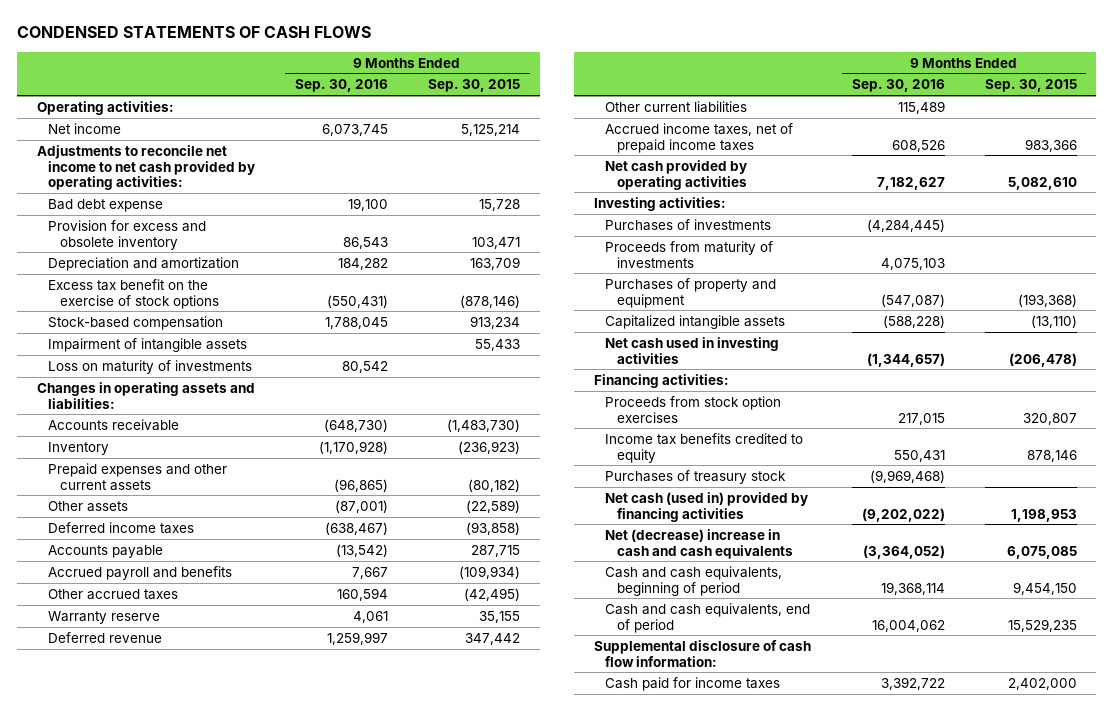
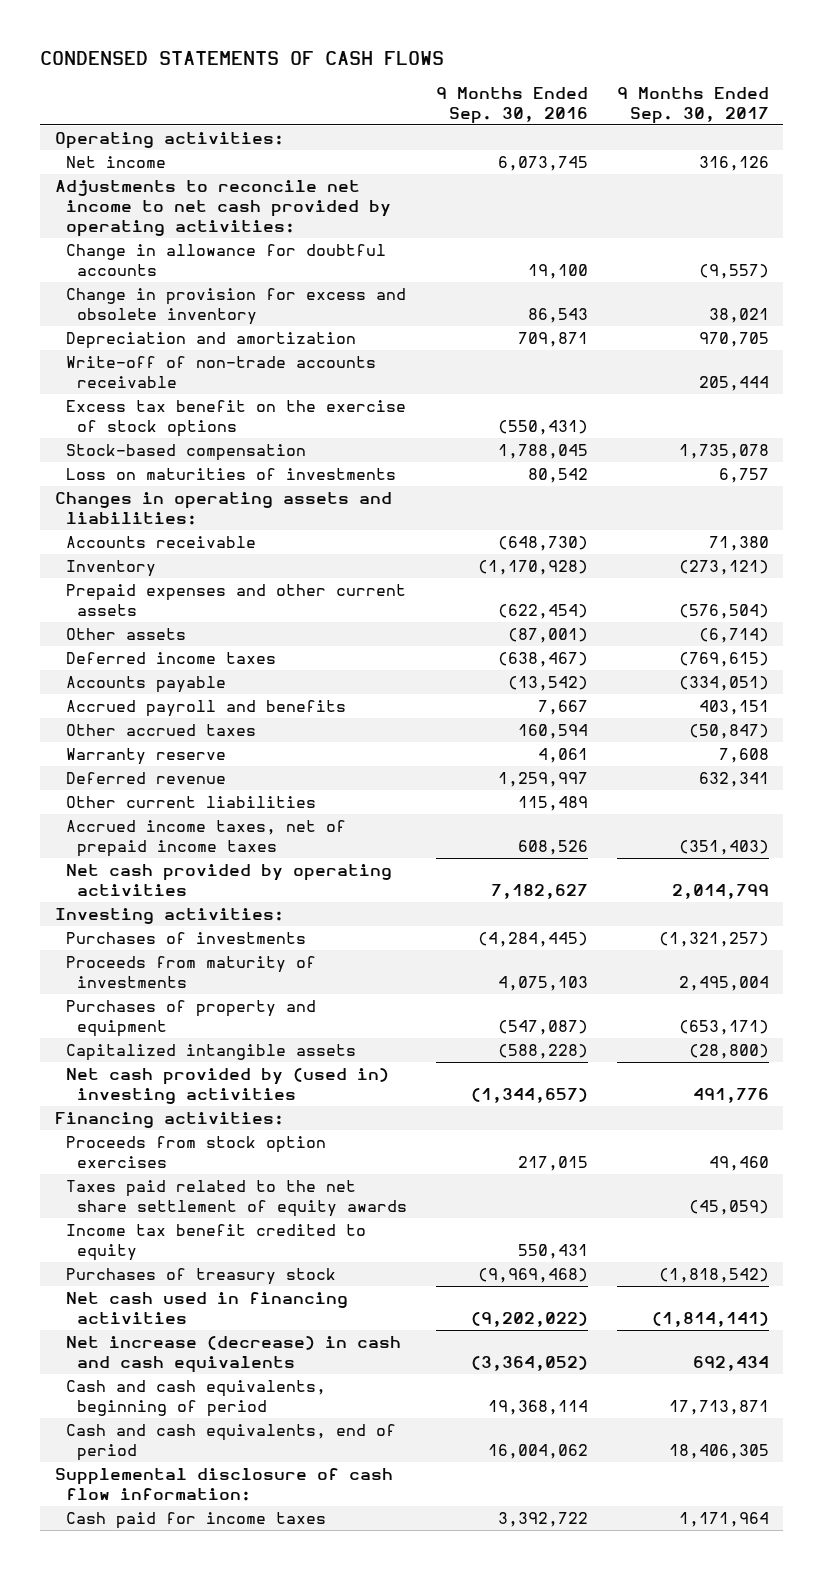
[427,79,520,93] Sep. 30, 2015 -> none
none -> [616,86,769,124] 9 Months Ended Sep. 30, 2017
[48,198,164,212] Bad debt expense -> [66,244,387,276] Change in allowance for doubtful accounts
[48,219,207,250] Provision for excess and obsolete inventory -> [66,288,407,325] Change in provision for excess and obsolete inventory
[338,257,389,270] 184,282 -> [518,332,589,348] 709,871
none -> [66,356,377,388] Write-off of non-trade accounts receivable
[48,337,248,352] Impairment of intangible assets -> none
[48,359,253,374] Loss on maturity of investments -> [66,468,397,481] Loss on maturities of investments
[334,478,389,492] (96,865) -> [498,603,589,619] (622,454)
[605,336,780,364] Net cash used in investing activities -> [66,1068,390,1104] Net cash provided by (used in) investing activities
none -> [66,1180,408,1217] Taxes paid related to the net share settlement of equity awards
[605,432,804,463] Income tax benefits credited to equity -> [66,1224,367,1261] Income tax benefit credited to equity
[605,491,809,522] Net cash (used in) provided by financing activities -> [66,1292,349,1324] Net cash used in financing activities
[605,528,793,559] Net (decrease) increase in cash and cash equivalents -> [66,1336,402,1373] Net increase (decrease) in cash and cash equivalents

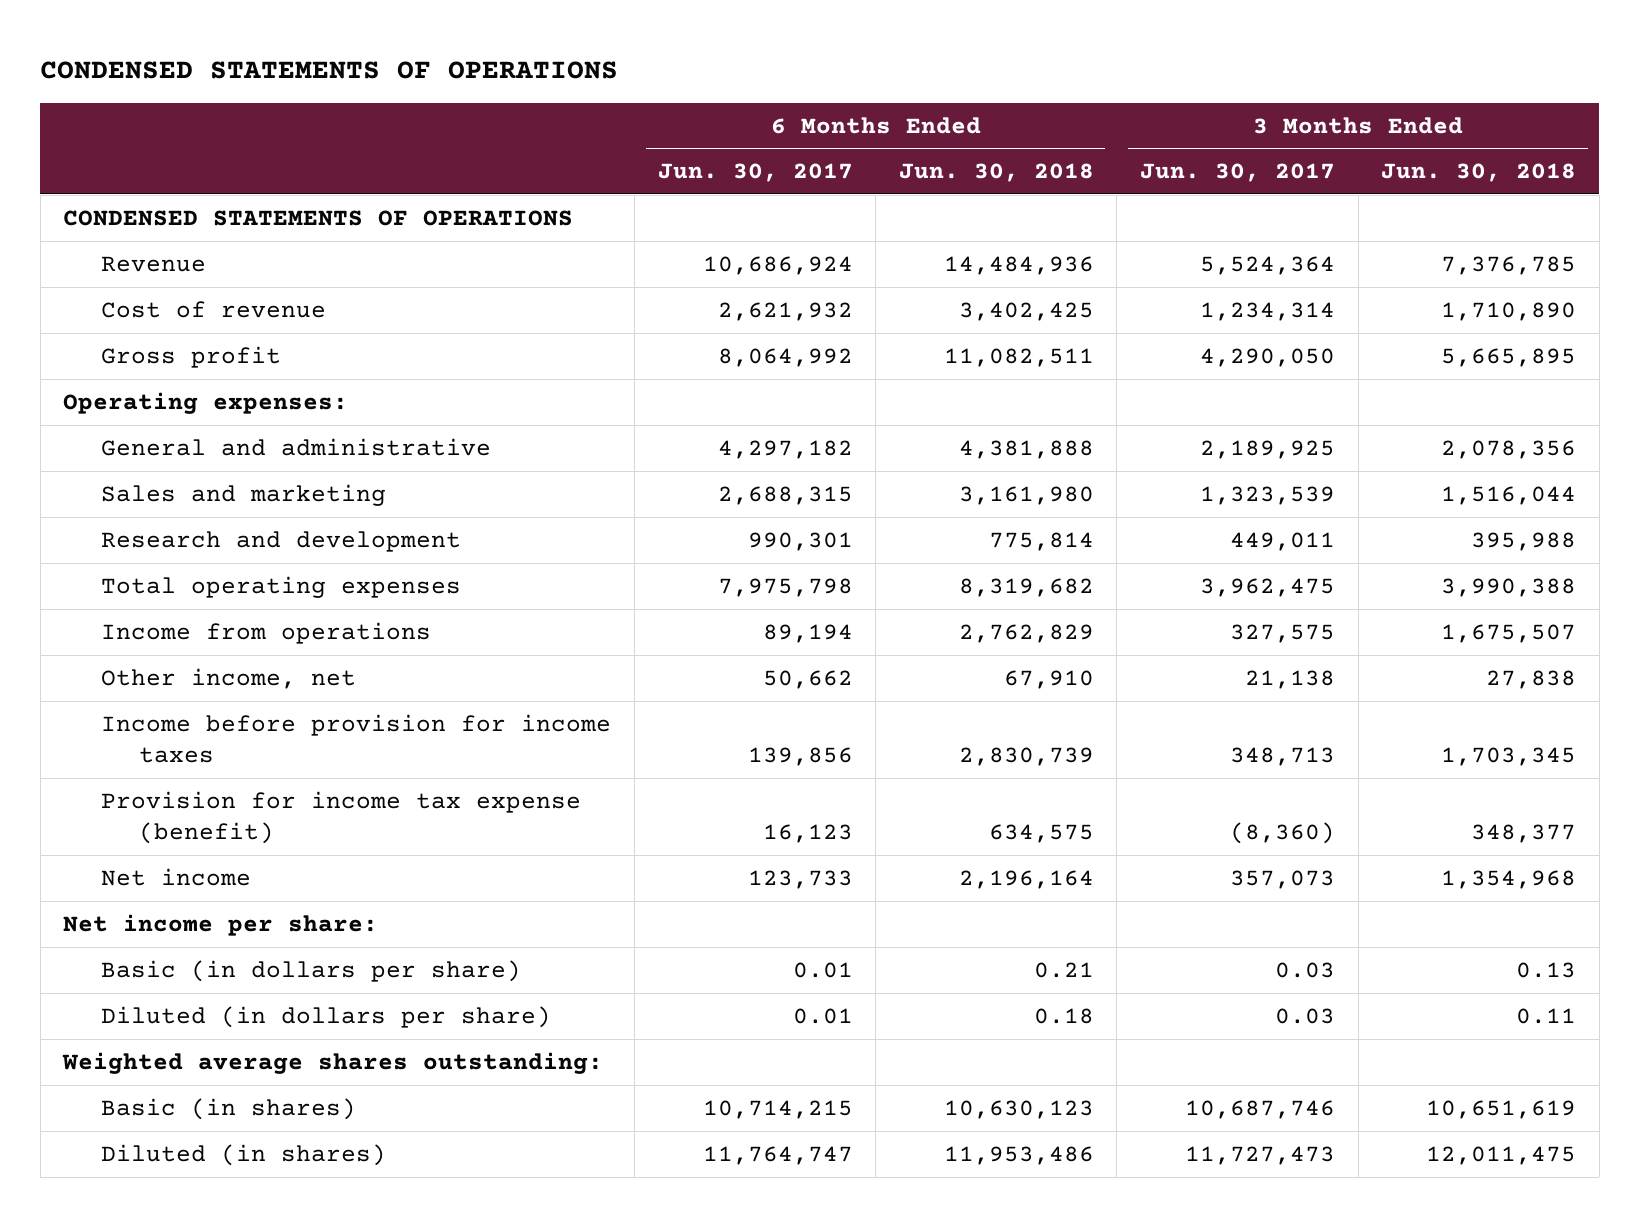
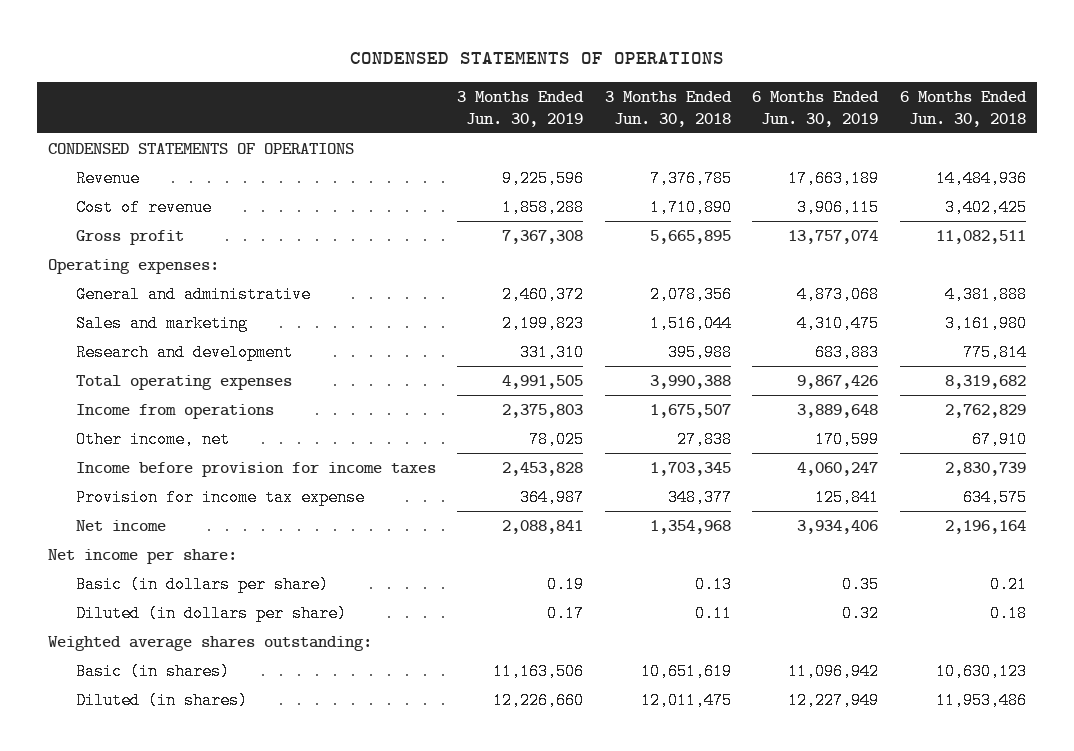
[657,163,853,183] Jun. 30, 2017 -> none
[1140,163,1336,183] Jun. 30, 2017 -> none
none -> [457,90,585,127] 3 Months Ended Jun. 30, 2019
none -> [752,90,880,127] 6 Months Ended Jun. 30, 2019
[101,790,582,844] Provision for income tax expense (benefit) -> [75,488,365,506] Provision for income tax expense

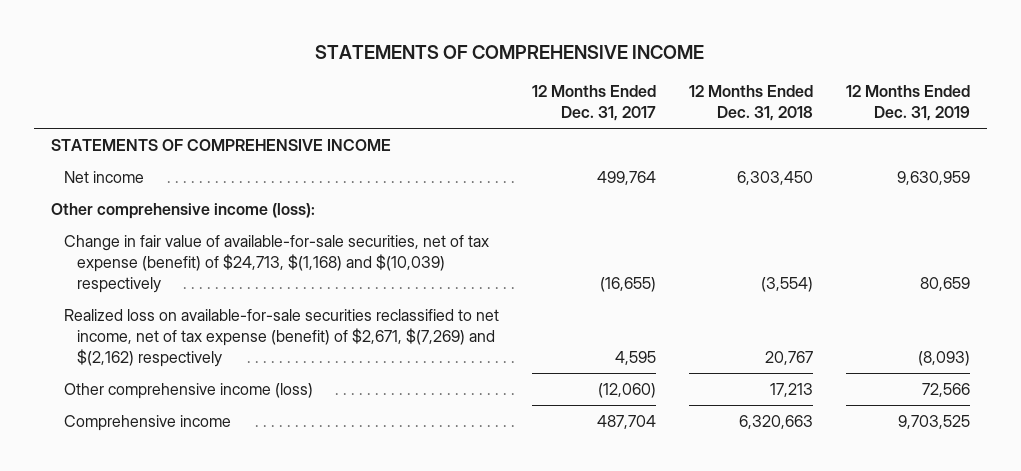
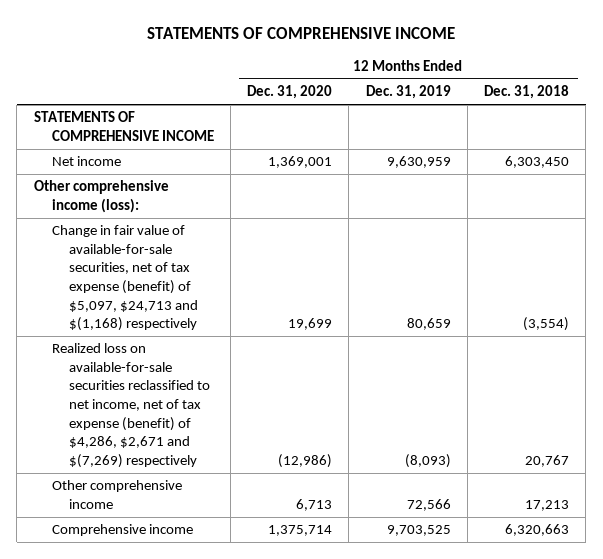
[531,85,656,121] 12 Months Ended Dec. 31, 2017 -> none
none -> [247,85,333,100] Dec. 31, 2020
[63,234,489,293] Change in fair value of available-for-sale securities, net of tax expense (benefit) of $24,713, $(1,168) and $(10,039) respectively -> [51,225,199,332] Change in fair value of available-for-sale securities, net of tax expense (benefit) of $5,097, $24,713 and $(1,168) respectively
[63,308,499,367] Realized loss on available-for-sale securities reclassified to net income, net of tax expense (benefit) of $2,671, $(7,269) and $(2,162) respectively -> [51,343,211,468] Realized loss on available-for-sale securities reclassified to net income, net of tax expense (benefit) of $4,286, $2,671 and $(7,269) respectively
[63,382,313,399] Other comprehensive income (loss) -> [51,480,182,509] Other comprehensive income

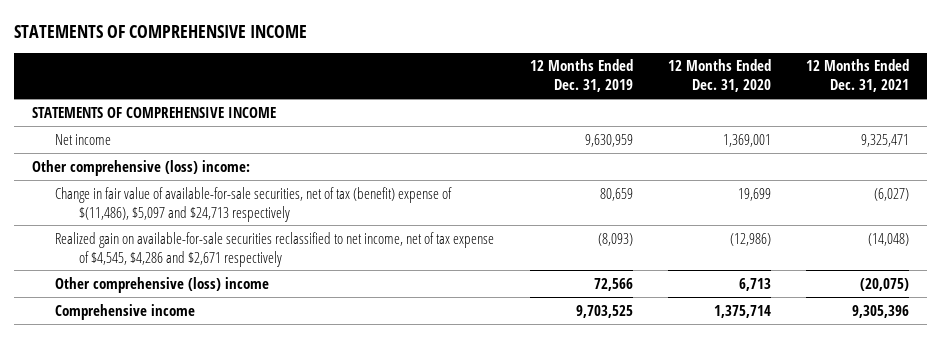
[484,85,570,100] Dec. 31, 2018 -> none
none -> [806,59,910,93] 12 Months Ended Dec. 31, 2021
[33,180,169,213] Other comprehensive income (loss): -> [31,159,250,176] Other comprehensive (loss) income:
[51,225,199,332] Change in fair value of available-for-sale securities, net of tax expense (benefit) of $5,097, $24,713 and $(1,168) respectively -> [55,186,453,222] Change in fair value of available-for-sale securities, net of tax (benefit) expense of $(11,486), $5,097 and $24,713 respectively
[51,343,211,468] Realized loss on available-for-sale securities reclassified to net income, net of tax expense (benefit) of $4,286, $2,671 and $(7,269) respectively -> [55,231,495,267] Realized gain on available-for-sale securities reclassified to net income, net of tax expense of $4,545, $4,286 and $2,671 respectively
[51,480,182,509] Other comprehensive income -> [55,276,270,293] Other comprehensive (loss) income

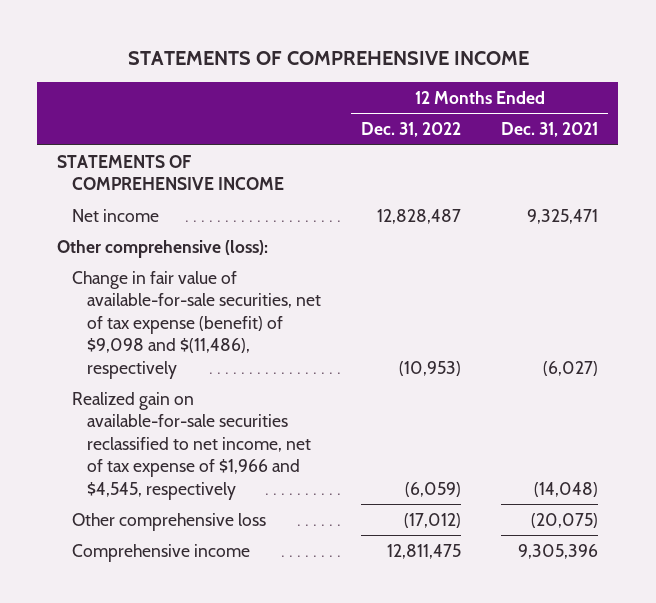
[529,59,633,93] 12 Months Ended Dec. 31, 2019 -> none
[667,59,771,93] 12 Months Ended Dec. 31, 2020 -> none
none -> [361,122,462,138] Dec. 31, 2022
[31,159,250,176] Other comprehensive (loss) income: -> [57,239,269,258] Other comprehensive (loss):
[55,186,453,222] Change in fair value of available-for-sale securities, net of tax (benefit) expense of $(11,486), $5,097 and $24,713 respectively -> [72,270,322,379] Change in fair value of available-for-sale securities, net of tax expense (benefit) of $9,098 and $(11,486), respectively
[55,231,495,267] Realized gain on available-for-sale securities reclassified to net income, net of tax expense of $4,545, $4,286 and $2,671 respectively -> [72,391,312,500] Realized gain on available-for-sale securities reclassified to net income, net of tax expense of $1,966 and $4,545, respectively
[55,276,270,293] Other comprehensive (loss) income -> [72,512,267,531] Other comprehensive loss

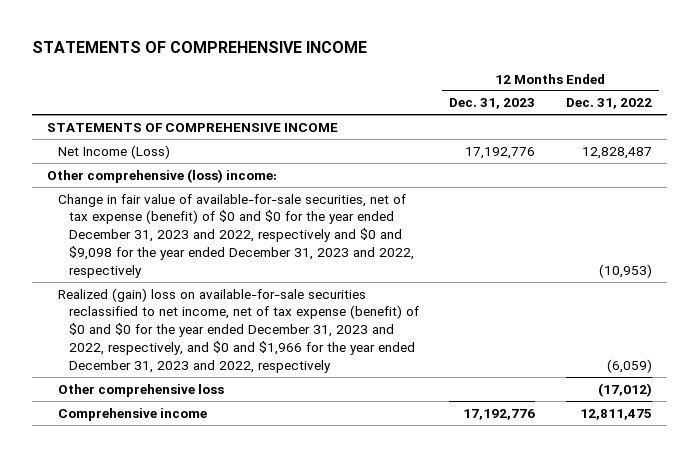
[501,122,599,138] Dec. 31, 2021 -> none
none -> [449,98,536,110] Dec. 31, 2023
[72,208,160,222] Net income -> [58,144,171,159] Net Income (Loss)
[57,239,269,258] Other comprehensive (loss): -> [47,168,278,183] Other comprehensive (loss) income:
[72,270,322,379] Change in fair value of available-for-sale securities, net of tax expense (benefit) of $9,098 and $(11,486), respectively -> [58,193,414,278] Change in fair value of available-for-sale securities, net of tax expense (benefit) of $0 and $0 for the year ended December 31, 2023 and 2022, respectively and $0 and $9,098 for the year ended December 31, 2023 and 2022, respectively
[72,391,312,500] Realized gain on available-for-sale securities reclassified to net income, net of tax expense of $1,966 and $4,545, respectively -> [58,287,419,373] Realized (gain) loss on available-for-sale securities reclassified to net income, net of tax expense (benefit) of $0 and $0 for the year ended December 31, 2023 and 2022, respectively, and $0 and $1,966 for the year ended December 31, 2023 and 2022, respectively

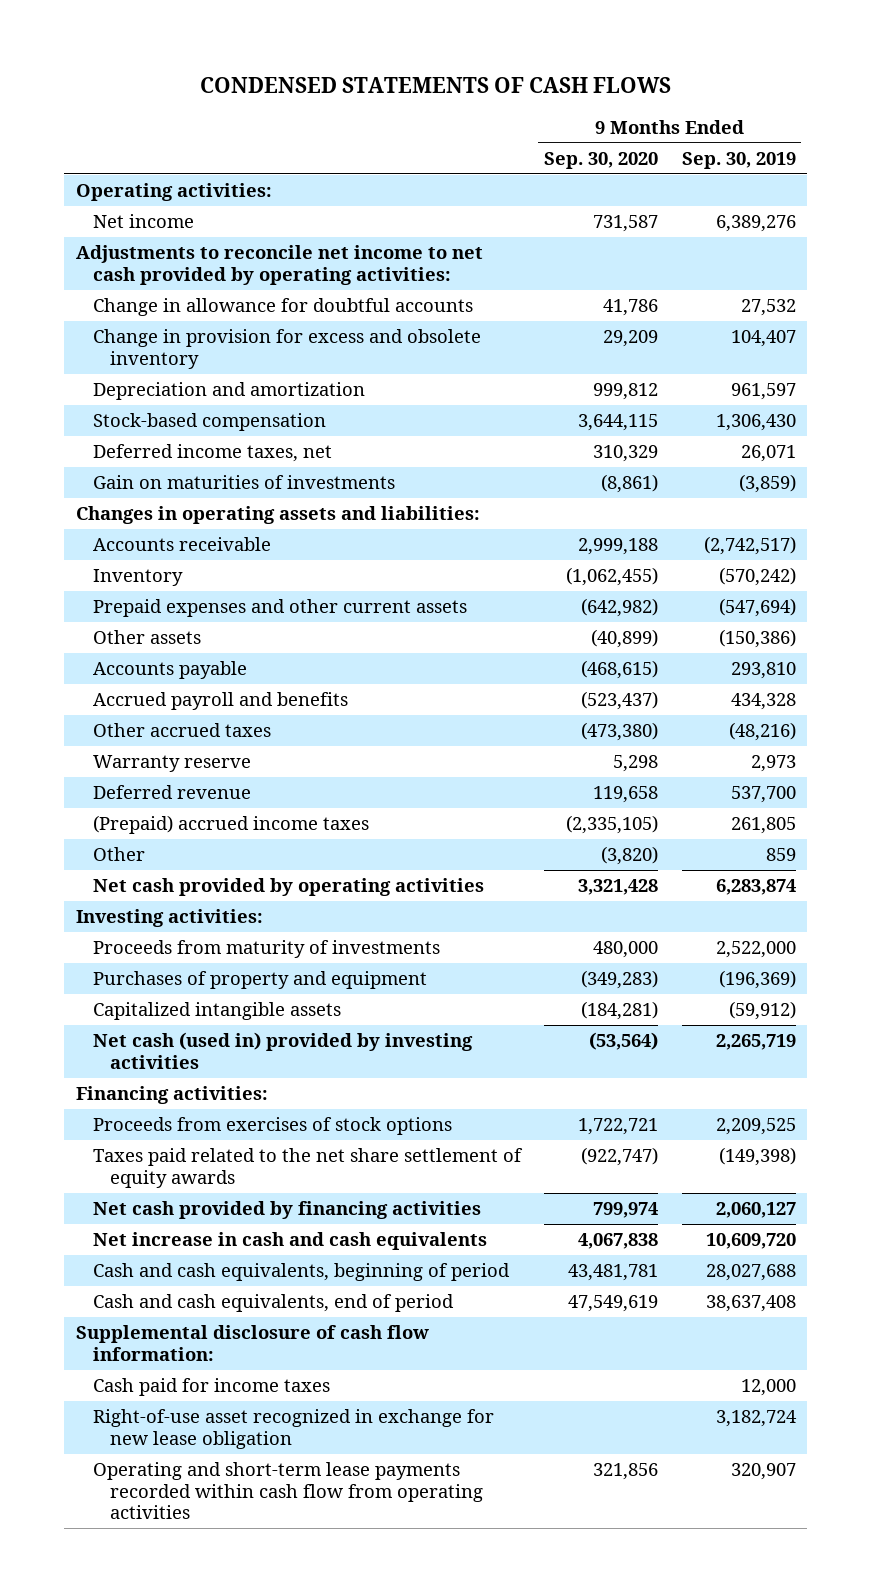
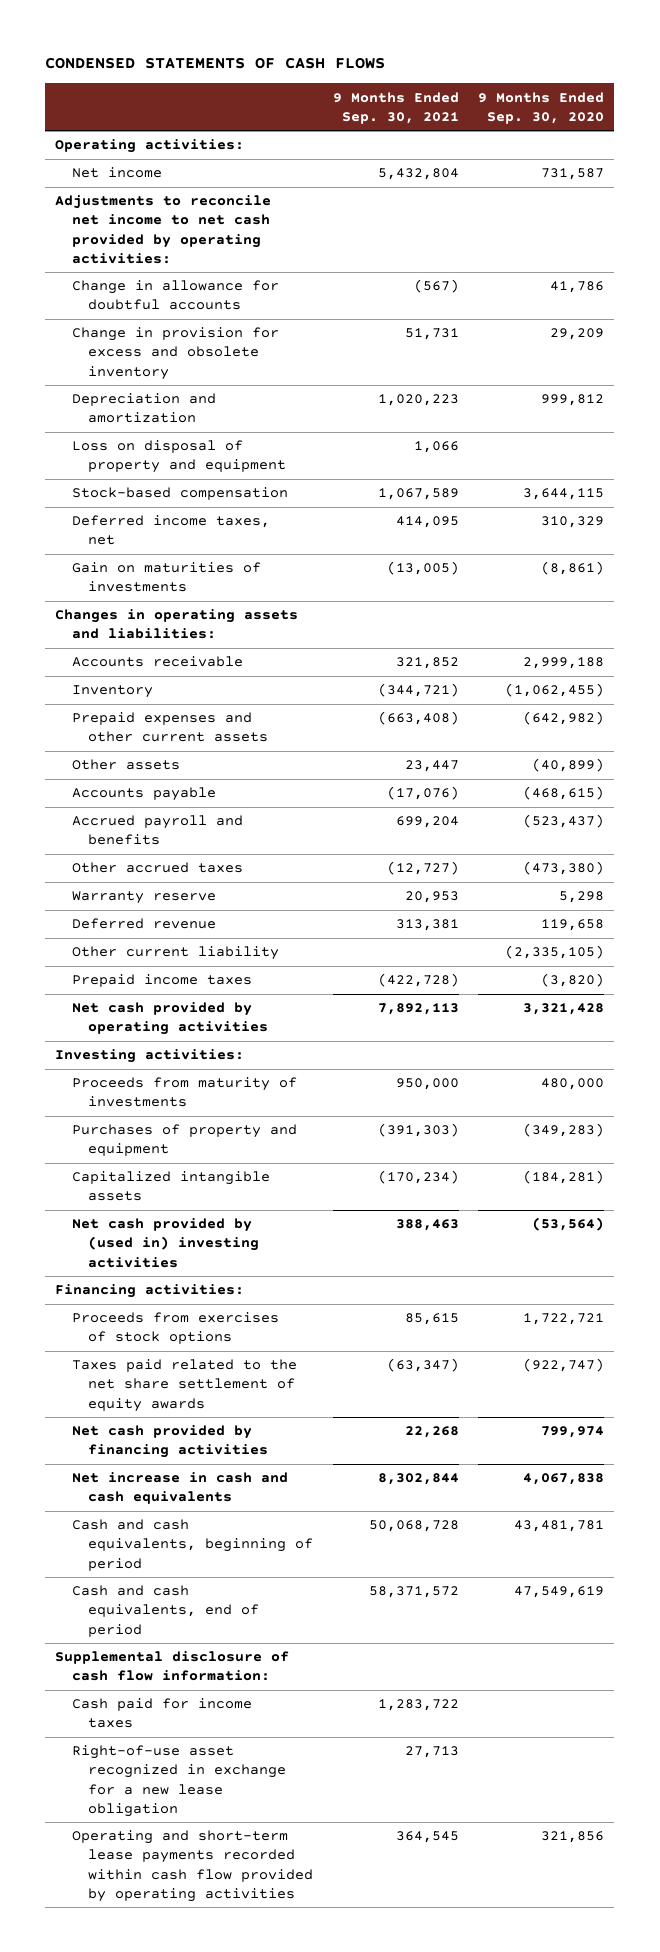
[681,151,796,169] Sep. 30, 2019 -> none
none -> [332,91,459,124] 9 Months Ended Sep. 30, 2021
none -> [71,440,287,474] Loss on disposal of property and equipment
[92,847,145,862] Other -> none
none -> [71,946,279,961] Other current liability
[92,815,369,835] (Prepaid) accrued income taxes -> [71,974,252,988] Prepaid income taxes
[566,815,659,835] (2,335,105) -> [541,973,605,988] (3,820)
[92,1032,473,1069] Net cash (used in) provided by investing activities -> [71,1218,260,1268] Net cash provided by (used in) investing activities
[92,1409,494,1449] Right-of-use asset recognized in exchange for new lease obligation -> [71,1745,287,1817] Right-of-use asset recognized in exchange for a new lease obligation
[92,1462,483,1519] Operating and short-term lease payments recorded within cash flow from operating activities -> [71,1830,314,1902] Operating and short-term lease payments recorded within cash flow provided by operating activities

